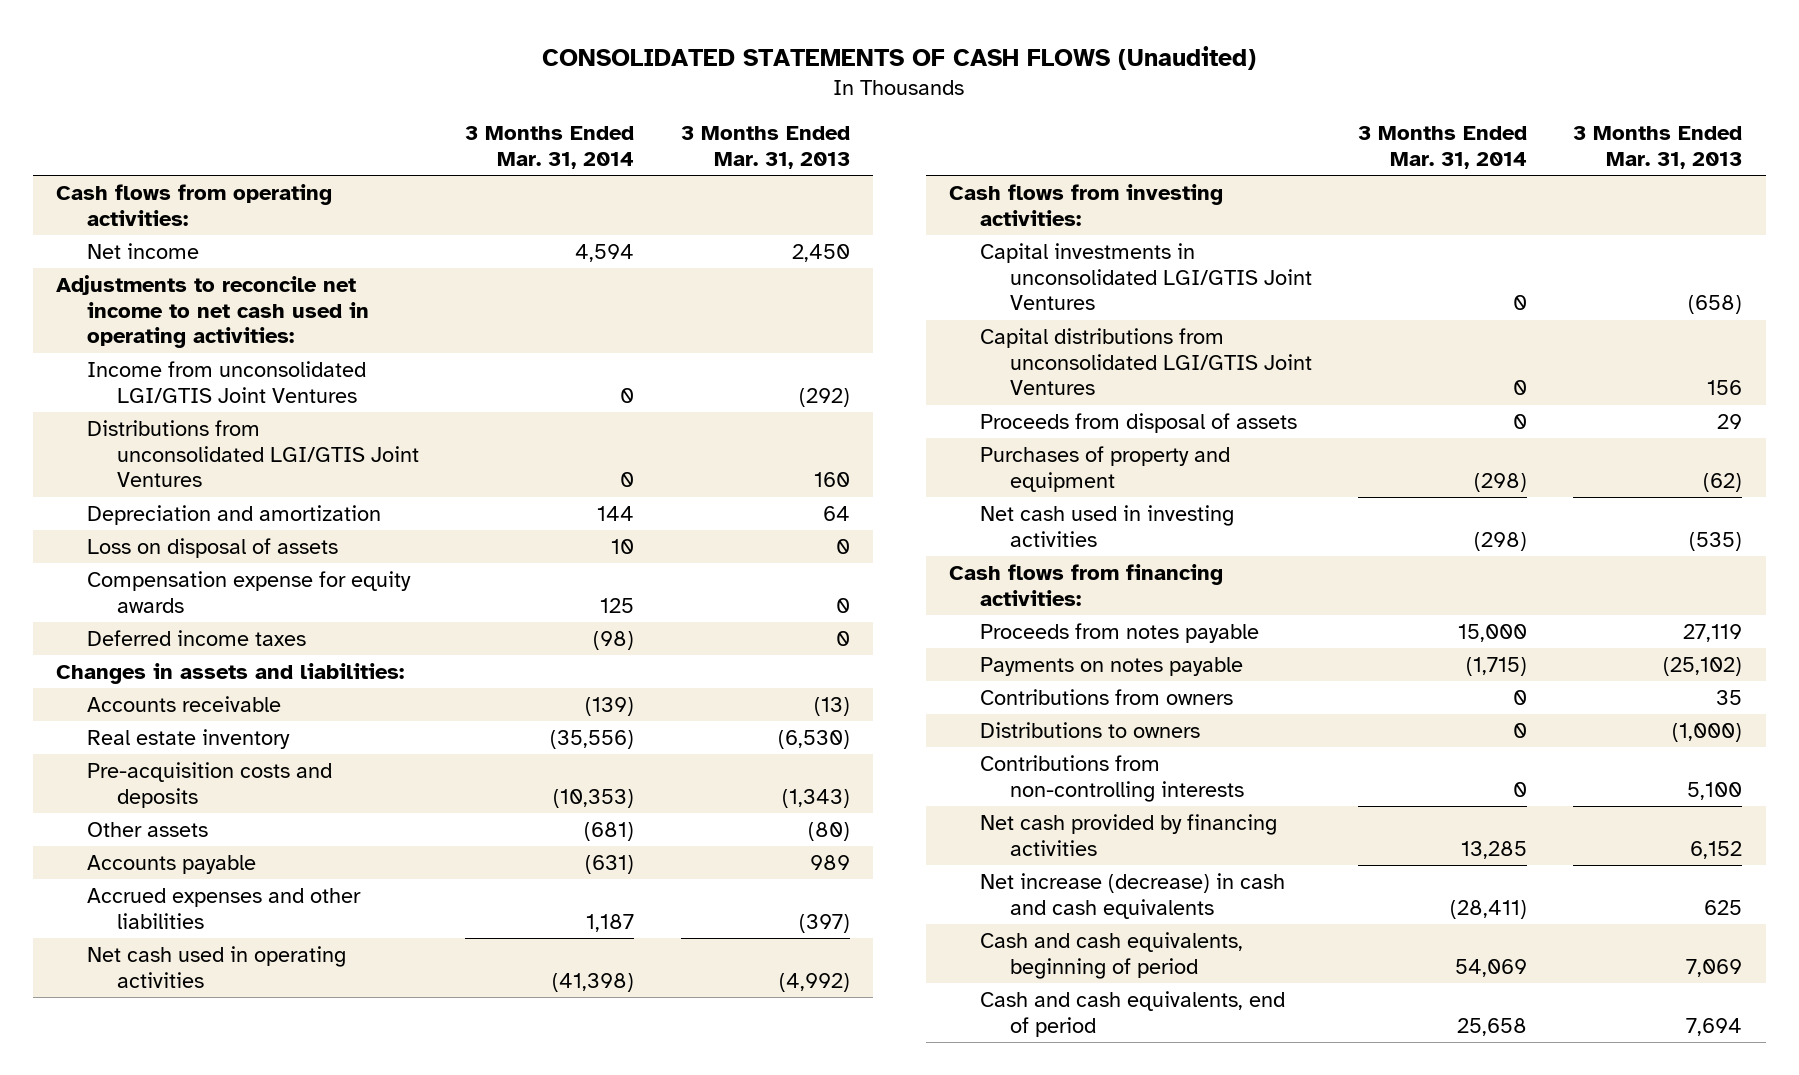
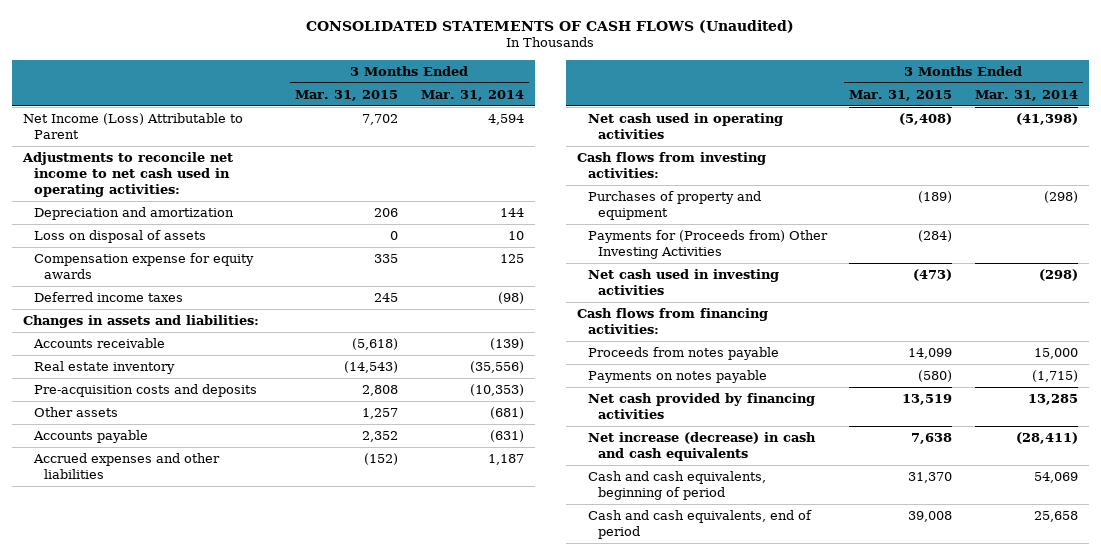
[680,126,850,169] 3 Months Ended Mar. 31, 2013 -> none
none -> [295,89,399,101] Mar. 31, 2015
[56,183,333,226] Cash flows from operating activities: -> none
[86,242,199,259] Net income -> [22,113,243,139] Net Income (Loss) Attributable to Parent
[86,360,366,403] Income from unconsolidated LGI/GTIS Joint Ventures -> none
[86,419,420,488] Distributions from unconsolidated LGI/GTIS Joint Ventures -> none
[979,242,1312,311] Capital investments in unconsolidated LGI/GTIS Joint Ventures -> none
[979,327,1312,396] Capital distributions from unconsolidated LGI/GTIS Joint Ventures -> none
[979,412,1297,433] Proceeds from disposal of assets -> none
none -> [587,230,828,259] Payments for (Proceeds from) Other Investing Activities
[979,688,1233,705] Contributions from owners -> none
[979,721,1200,738] Distributions to owners -> none
[979,754,1244,802] Contributions from non-controlling interests -> none

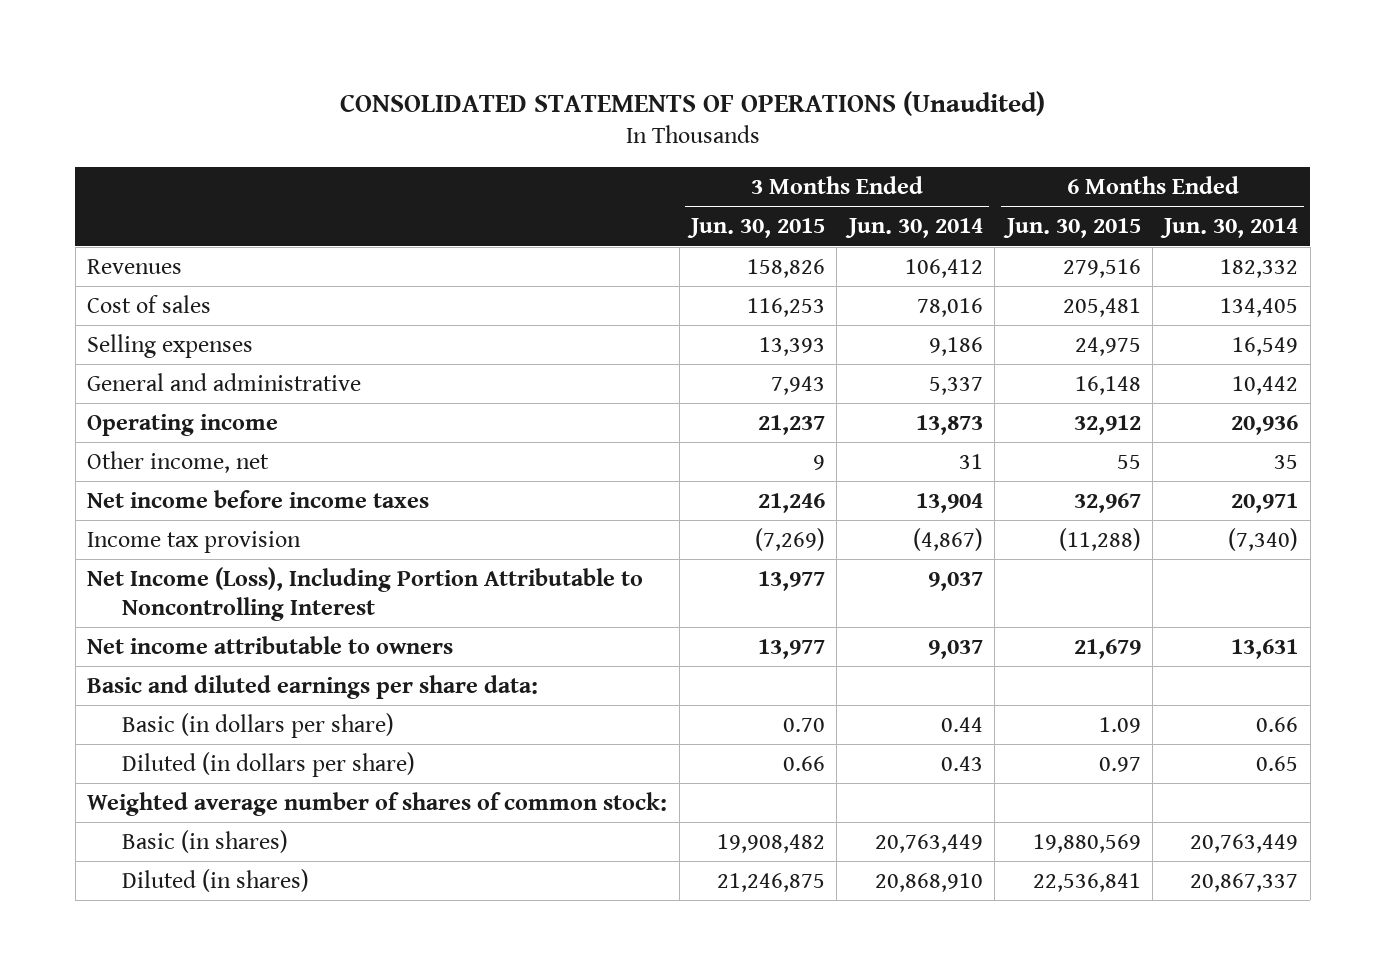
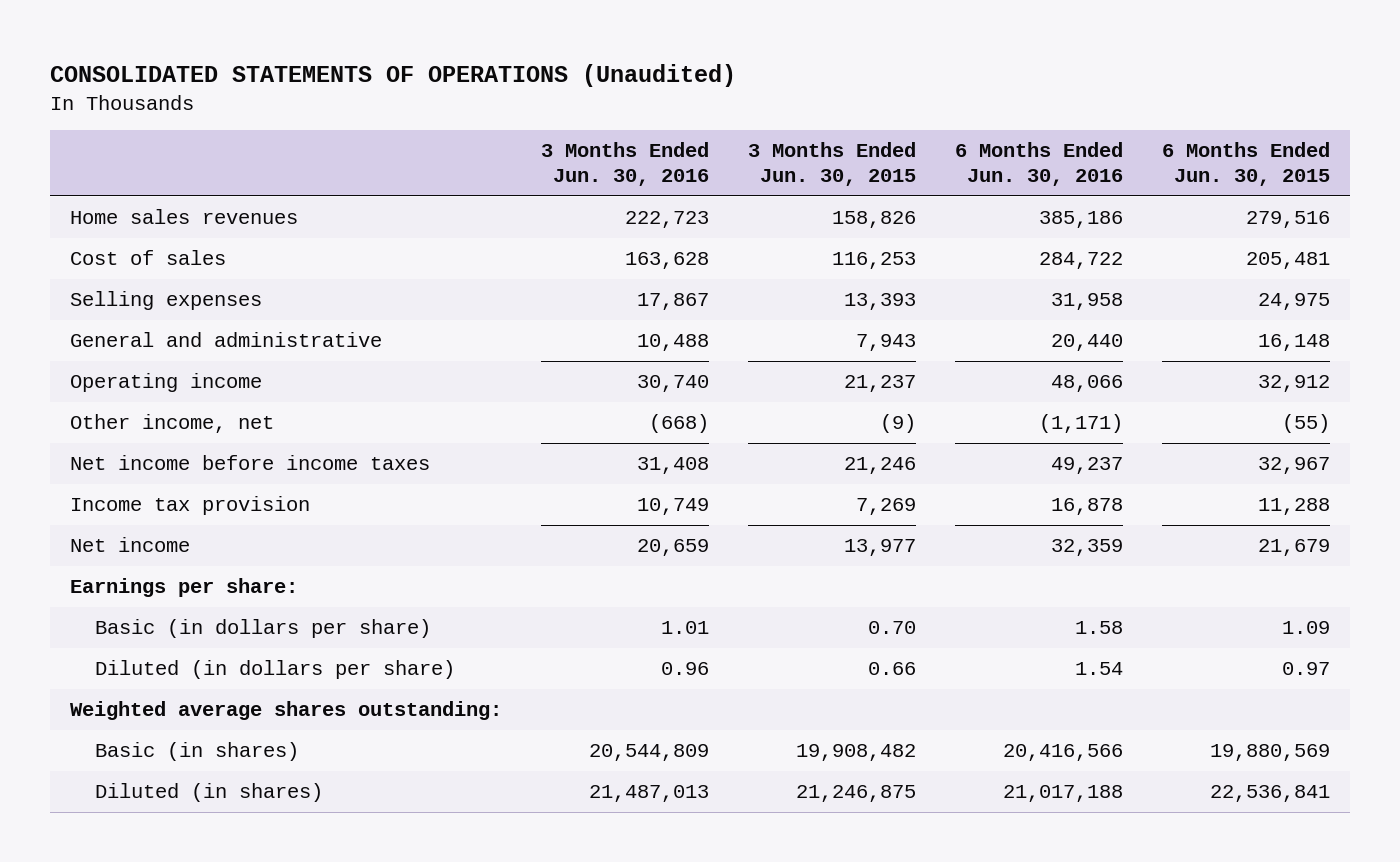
[844,218,983,239] Jun. 30, 2014 -> none
[1160,218,1299,239] Jun. 30, 2014 -> none
none -> [541,142,710,187] 3 Months Ended Jun. 30, 2016
none -> [955,142,1124,187] 6 Months Ended Jun. 30, 2016
[87,259,183,275] Revenues -> [69,209,298,225] Home sales revenues
[813,455,826,471] 9 -> [880,414,917,434] (9)
[1116,455,1141,470] 55 -> [1282,414,1331,434] (55)
[87,567,644,621] Net Income (Loss), Including Portion Attributable to Noncontrolling Interest -> none
[755,528,826,552] (7,269) -> [856,498,917,516] 7,269
[1058,528,1141,552] (11,288) -> [1258,498,1331,516] 11,288
[87,636,454,655] Net income attributable to owners -> [69,537,190,553] Net income
[87,675,539,700] Basic and diluted earnings per share data: -> [69,578,298,598] Earnings per share:
[87,792,668,817] Weighted average number of shares of common stock: -> [69,701,502,721] Weighted average shares outstanding:

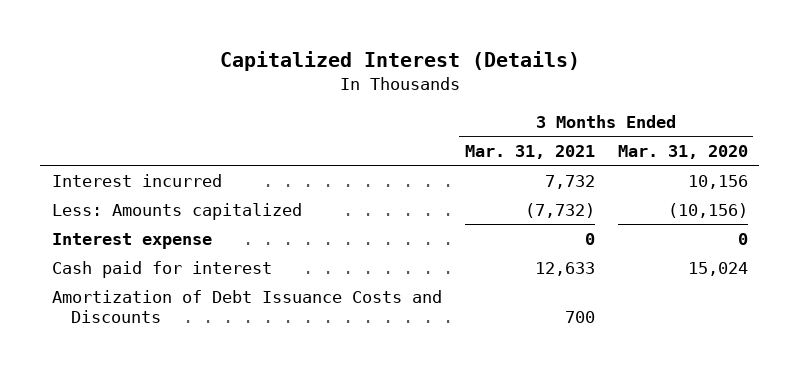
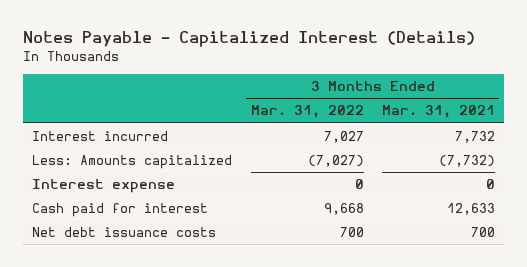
[219,51,580,72] Capitalized Interest (Details) -> [22,31,475,48] Notes Payable - Capitalized Interest (Details)
[617,145,748,160] Mar. 31, 2020 -> none
none -> [250,105,364,119] Mar. 31, 2022
[51,289,442,323] Amortization of Debt Issuance Costs and Discounts -> [32,227,217,238] Net debt issuance costs

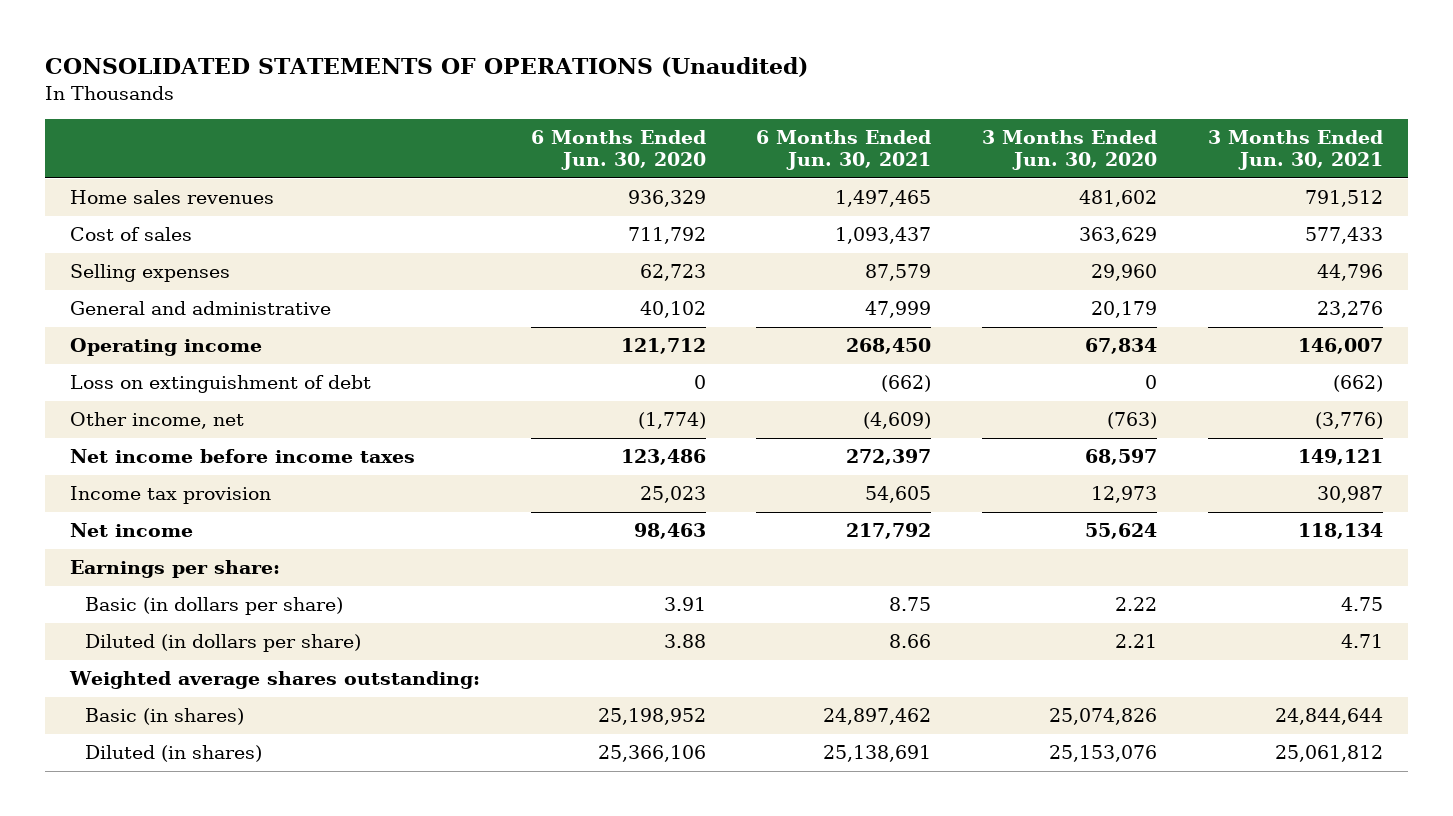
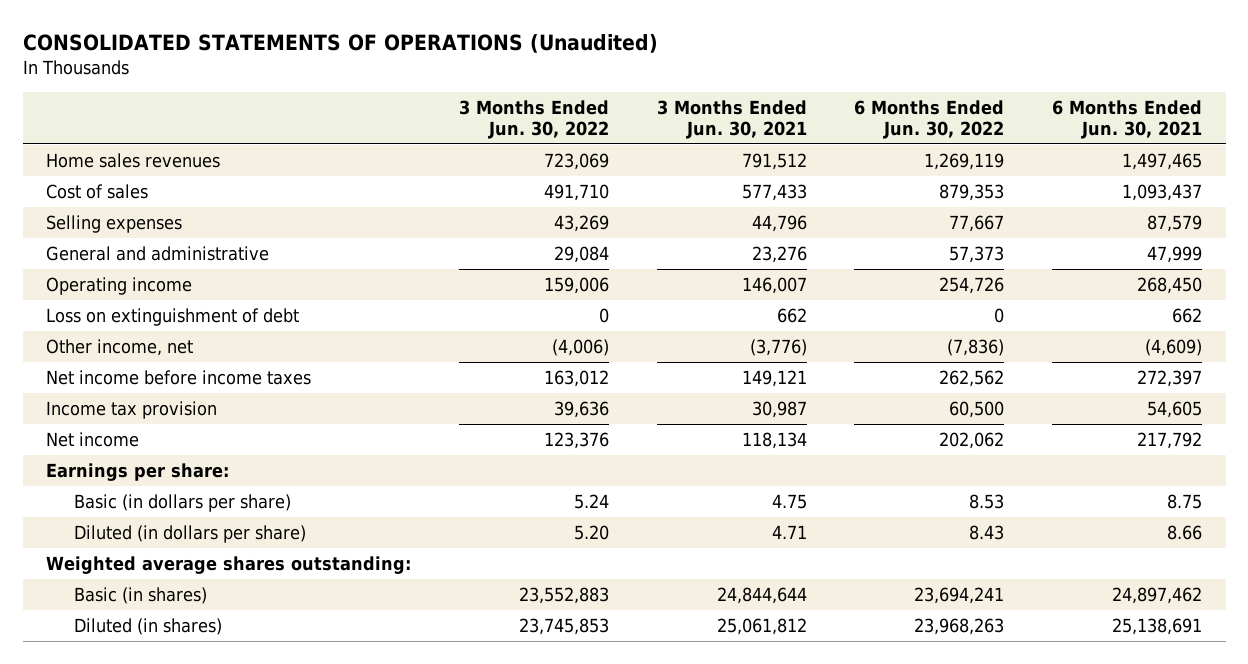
[530,130,706,171] 6 Months Ended Jun. 30, 2020 -> none
[982,130,1158,171] 3 Months Ended Jun. 30, 2020 -> none
none -> [459,99,610,139] 3 Months Ended Jun. 30, 2022
none -> [854,99,1005,139] 6 Months Ended Jun. 30, 2022
[881,375,932,393] (662) -> [1171,308,1202,324] 662
[1332,375,1383,393] (662) -> [776,308,807,324] 662

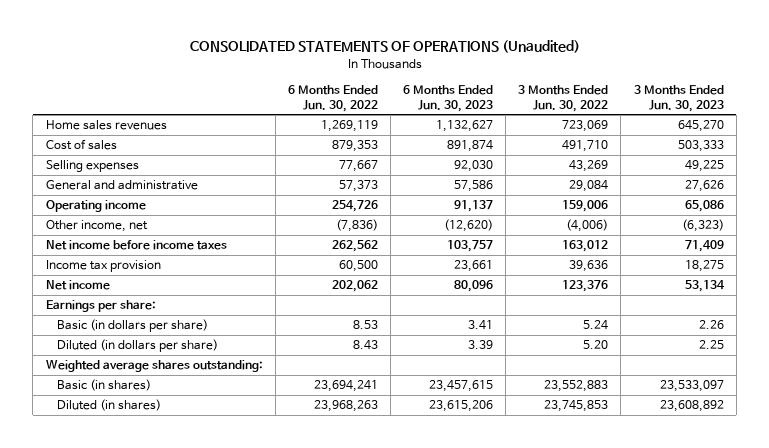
[656,99,807,139] 3 Months Ended Jun. 30, 2021 -> none
[1051,99,1202,139] 6 Months Ended Jun. 30, 2021 -> none
none -> [403,84,494,112] 6 Months Ended Jun. 30, 2023
none -> [633,84,724,112] 3 Months Ended Jun. 30, 2023
[46,308,300,327] Loss on extinguishment of debt -> none

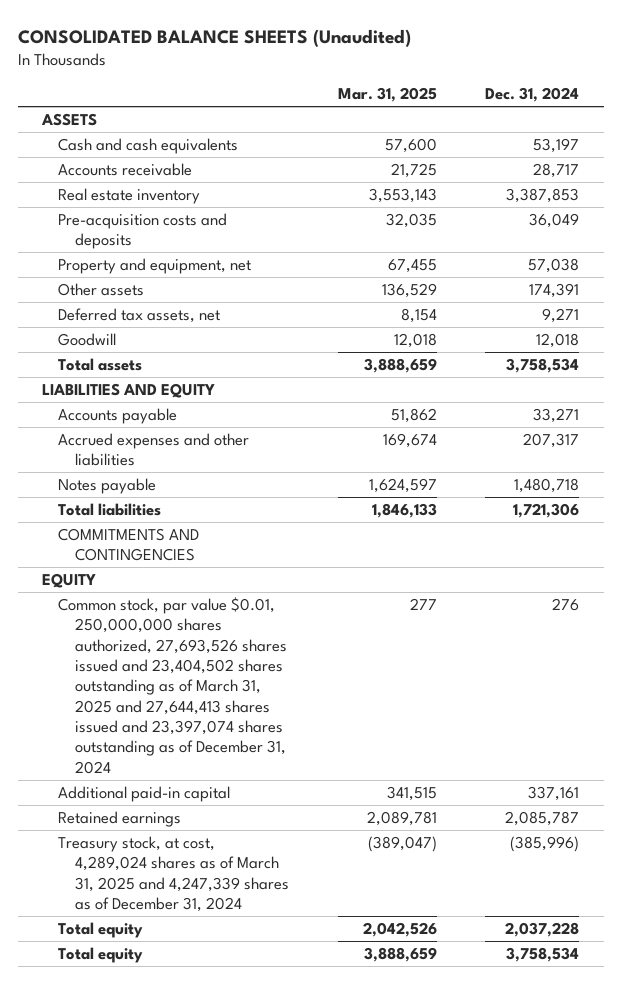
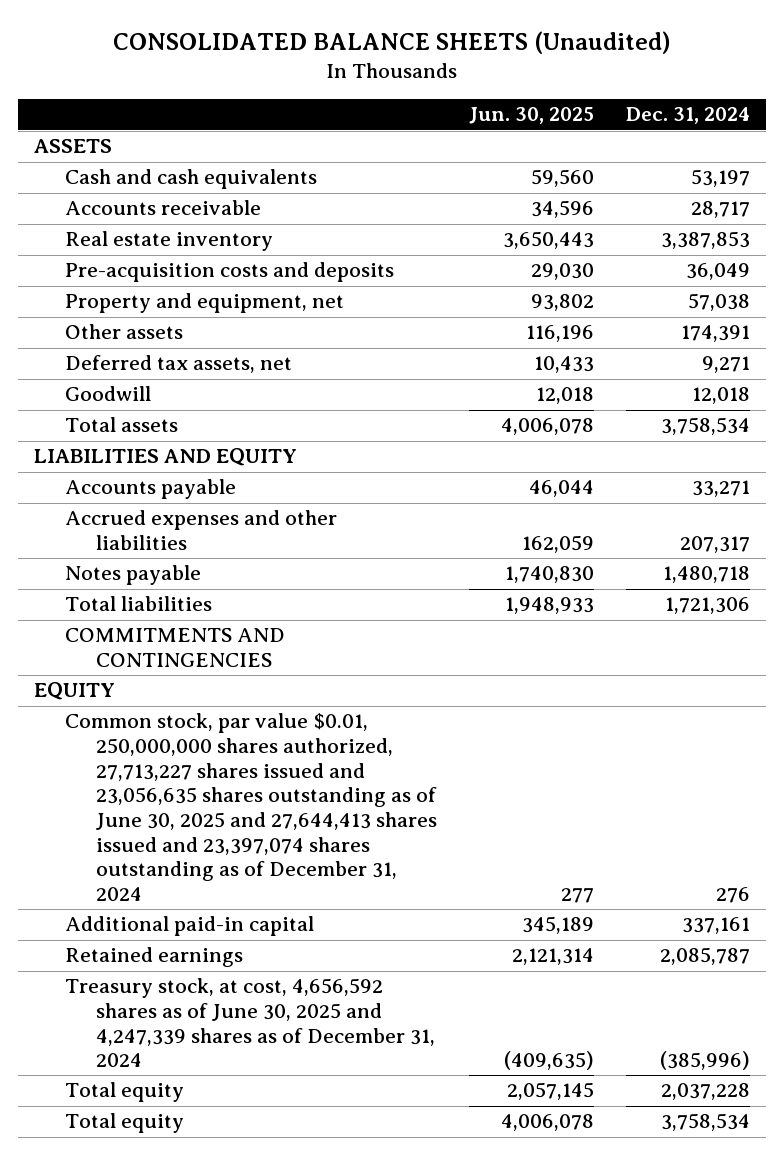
[337,87,437,103] Mar. 31, 2025 -> none
none -> [468,107,594,125] Jun. 30, 2025
[58,596,287,774] Common stock, par value $0.01, 250,000,000 shares authorized, 27,693,526 shares issued and 23,404,502 shares outstanding as of March 31, 2025 and 27,644,413 shares issued and 23,397,074 shares outstanding as of December 31, 2024 -> [64,713,437,901] Common stock, par value $0.01, 250,000,000 shares authorized, 27,713,227 shares issued and 23,056,635 shares outstanding as of June 30, 2025 and 27,644,413 shares issued and 23,397,074 shares outstanding as of December 31, 2024
[58,835,289,912] Treasury stock, at cost, 4,289,024 shares as of March 31, 2025 and 4,247,339 shares as of December 31, 2024 -> [64,978,435,1068] Treasury stock, at cost, 4,656,592 shares as of June 30, 2025 and 4,247,339 shares as of December 31, 2024

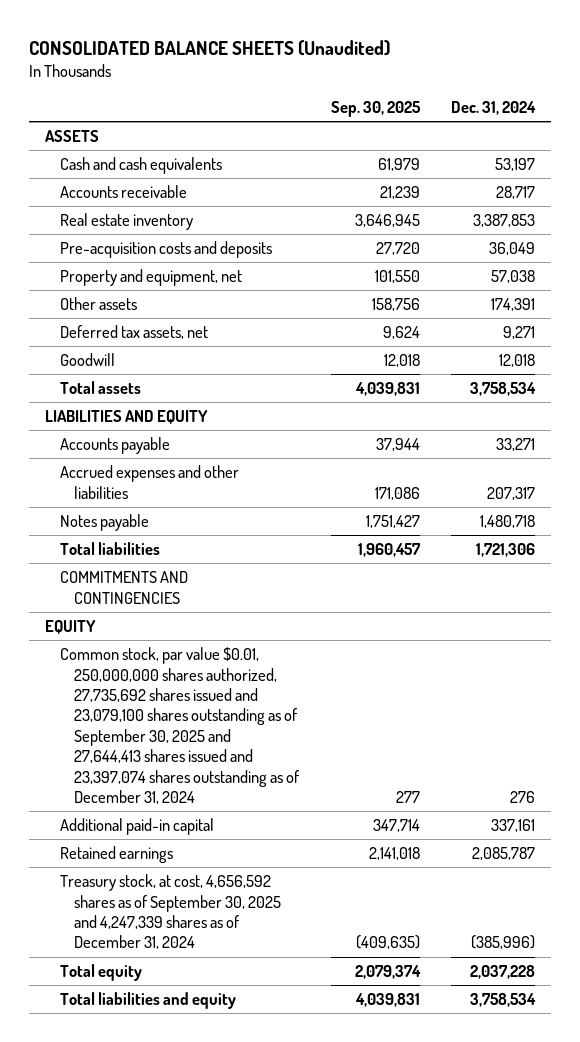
[468,107,594,125] Jun. 30, 2025 -> none
none -> [330,101,421,118] Sep. 30, 2025
[64,713,437,901] Common stock, par value $0.01, 250,000,000 shares authorized, 27,713,227 shares issued and 23,056,635 shares outstanding as of June 30, 2025 and 27,644,413 shares issued and 23,397,074 shares outstanding as of December 31, 2024 -> [59,647,301,805] Common stock, par value $0.01, 250,000,000 shares authorized, 27,735,692 shares issued and 23,079,100 shares outstanding as of September 30, 2025 and 27,644,413 shares issued and 23,397,074 shares outstanding as of December 31, 2024
[64,978,435,1068] Treasury stock, at cost, 4,656,592 shares as of June 30, 2025 and 4,247,339 shares as of December 31, 2024 -> [59,874,282,950] Treasury stock, at cost, 4,656,592 shares as of September 30, 2025 and 4,247,339 shares as of December 31, 2024
[64,1113,184,1134] Total equity -> [59,992,236,1010] Total liabilities and equity

